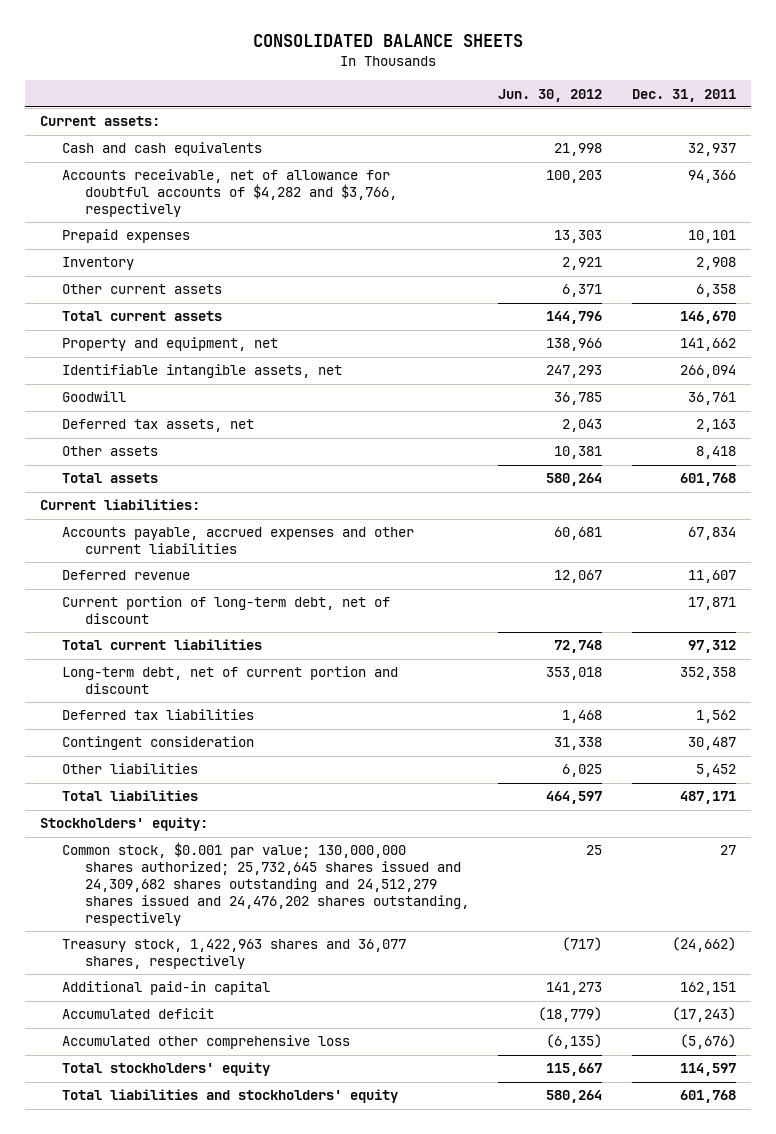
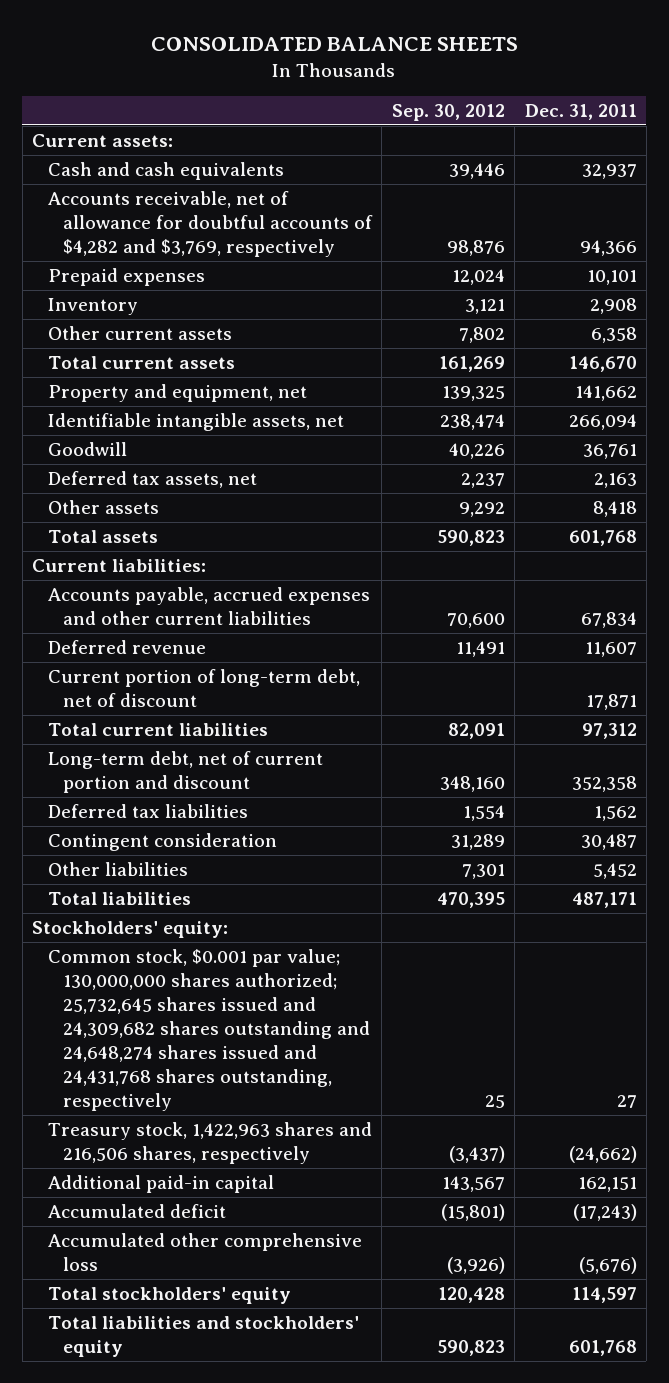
[498,88,603,102] Jun. 30, 2012 -> none
none -> [391,103,505,121] Sep. 30, 2012
[62,169,397,218] Accounts receivable, net of allowance for doubtful accounts of $4,282 and $3,766, respectively -> [47,190,374,258] Accounts receivable, net of allowance for doubtful accounts of $4,282 and $3,769, respectively
[62,842,469,927] Common stock, $0.001 par value; 130,000,000 shares authorized; 25,732,645 shares issued and 24,309,682 shares outstanding and 24,512,279 shares issued and 24,476,202 shares outstanding, respectively -> [47,948,371,1112] Common stock, $0.001 par value; 130,000,000 shares authorized; 25,732,645 shares issued and 24,309,682 shares outstanding and 24,648,274 shares issued and 24,431,768 shares outstanding, respectively
[62,939,407,970] Treasury stock, 1,422,963 shares and 36,077 shares, respectively -> [47,1121,372,1165] Treasury stock, 1,422,963 shares and 216,506 shares, respectively

